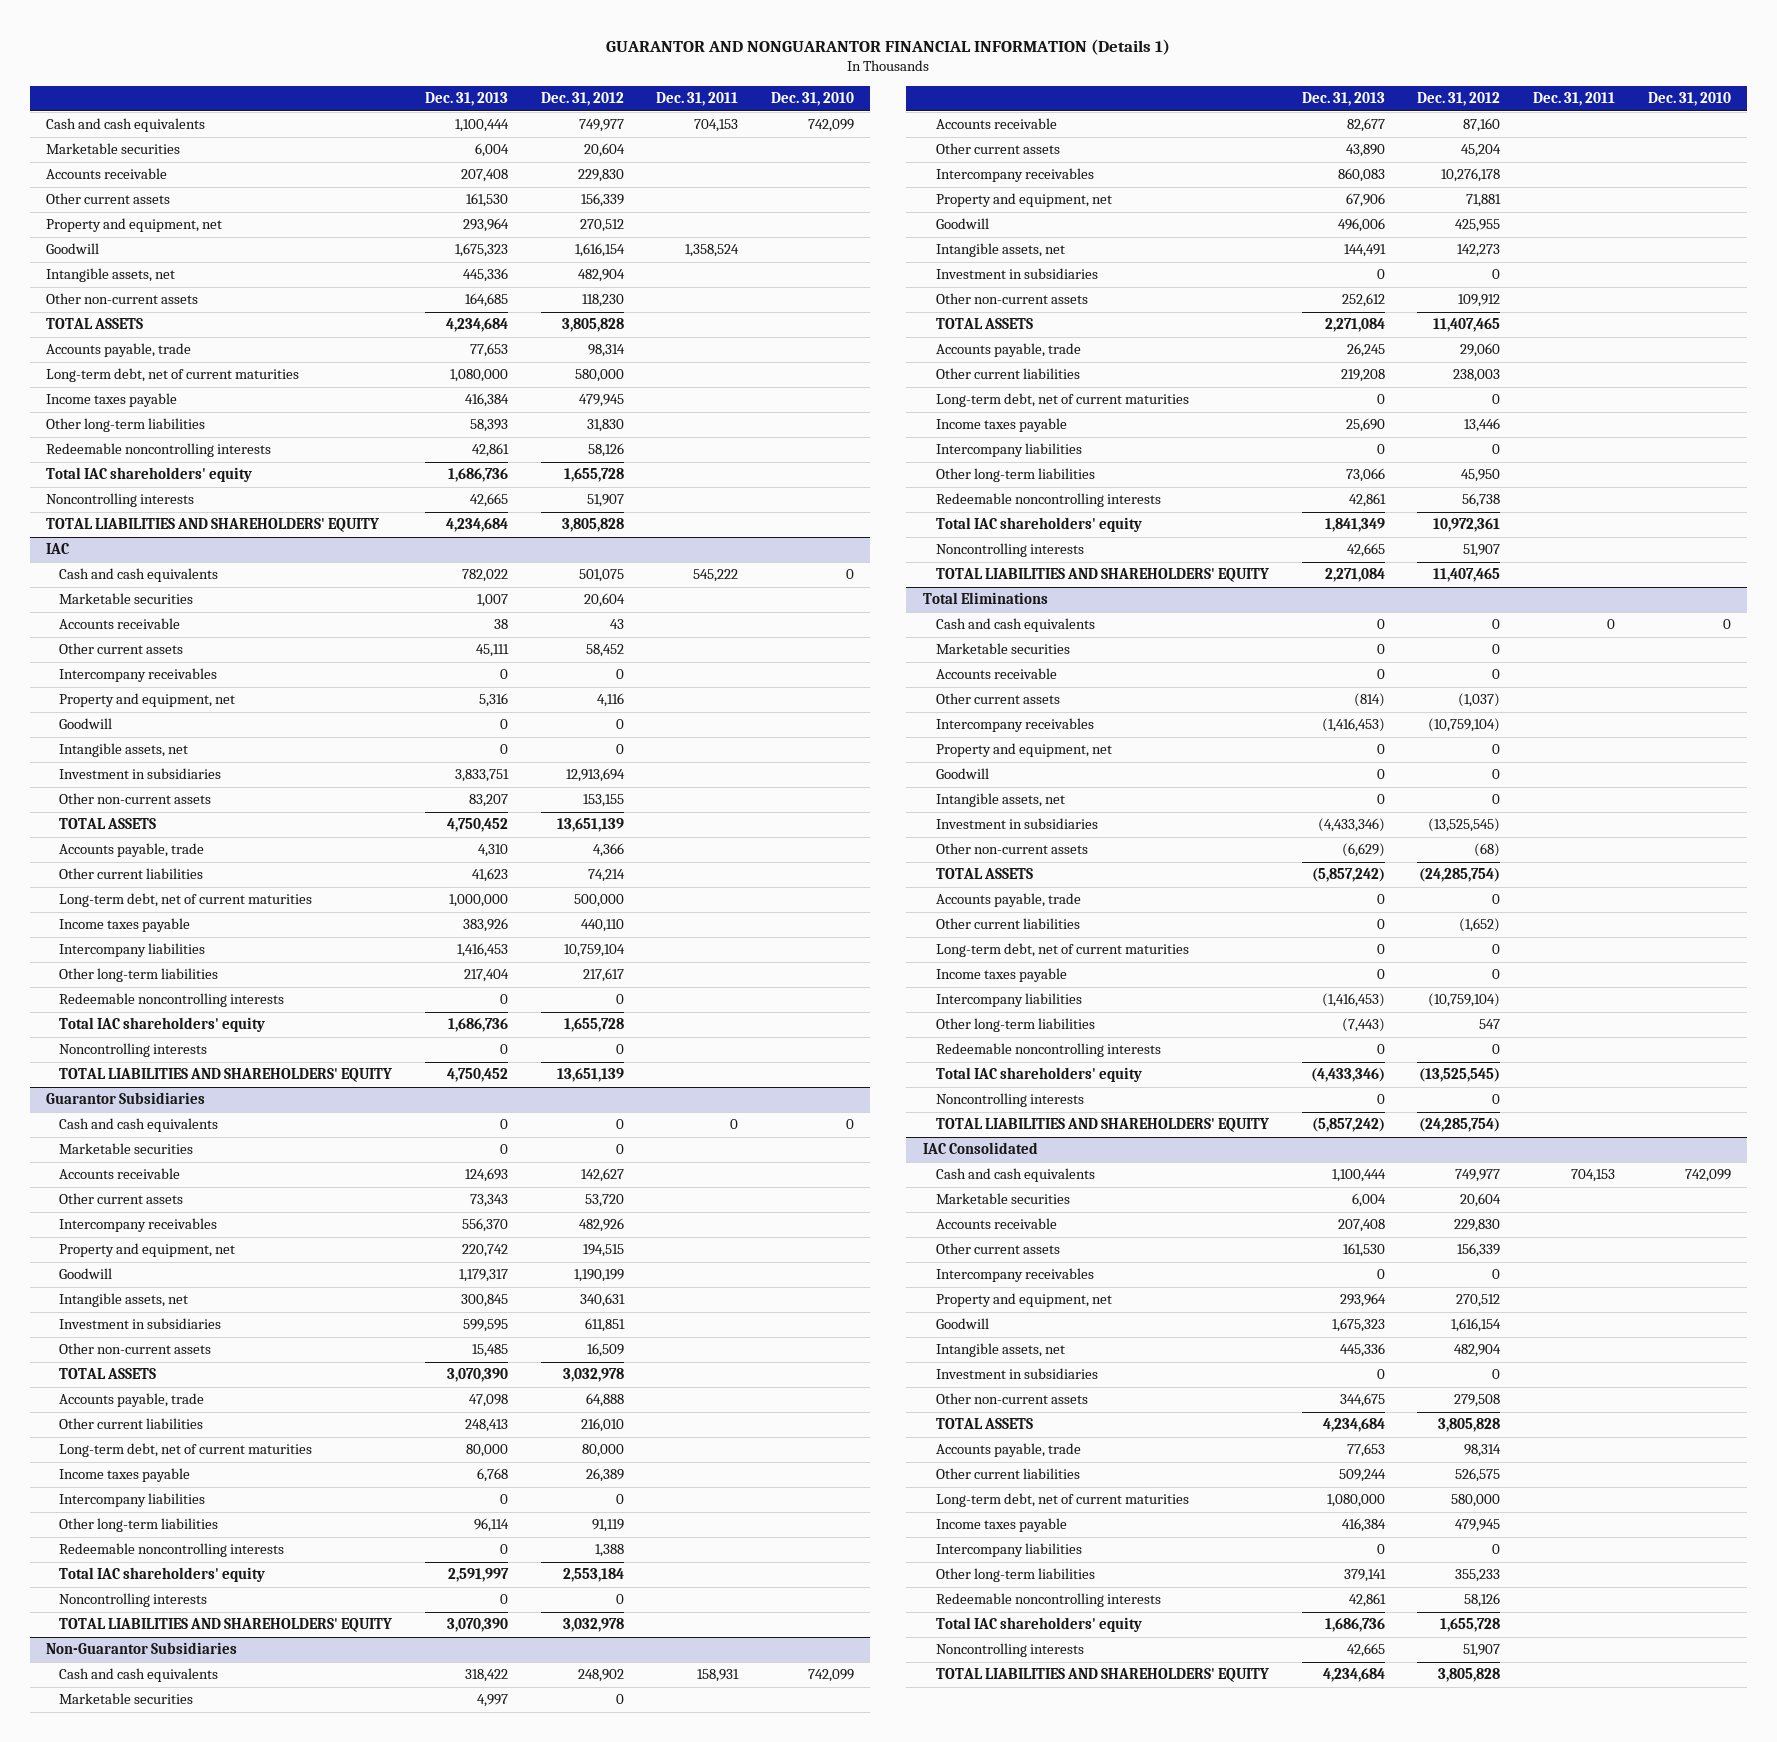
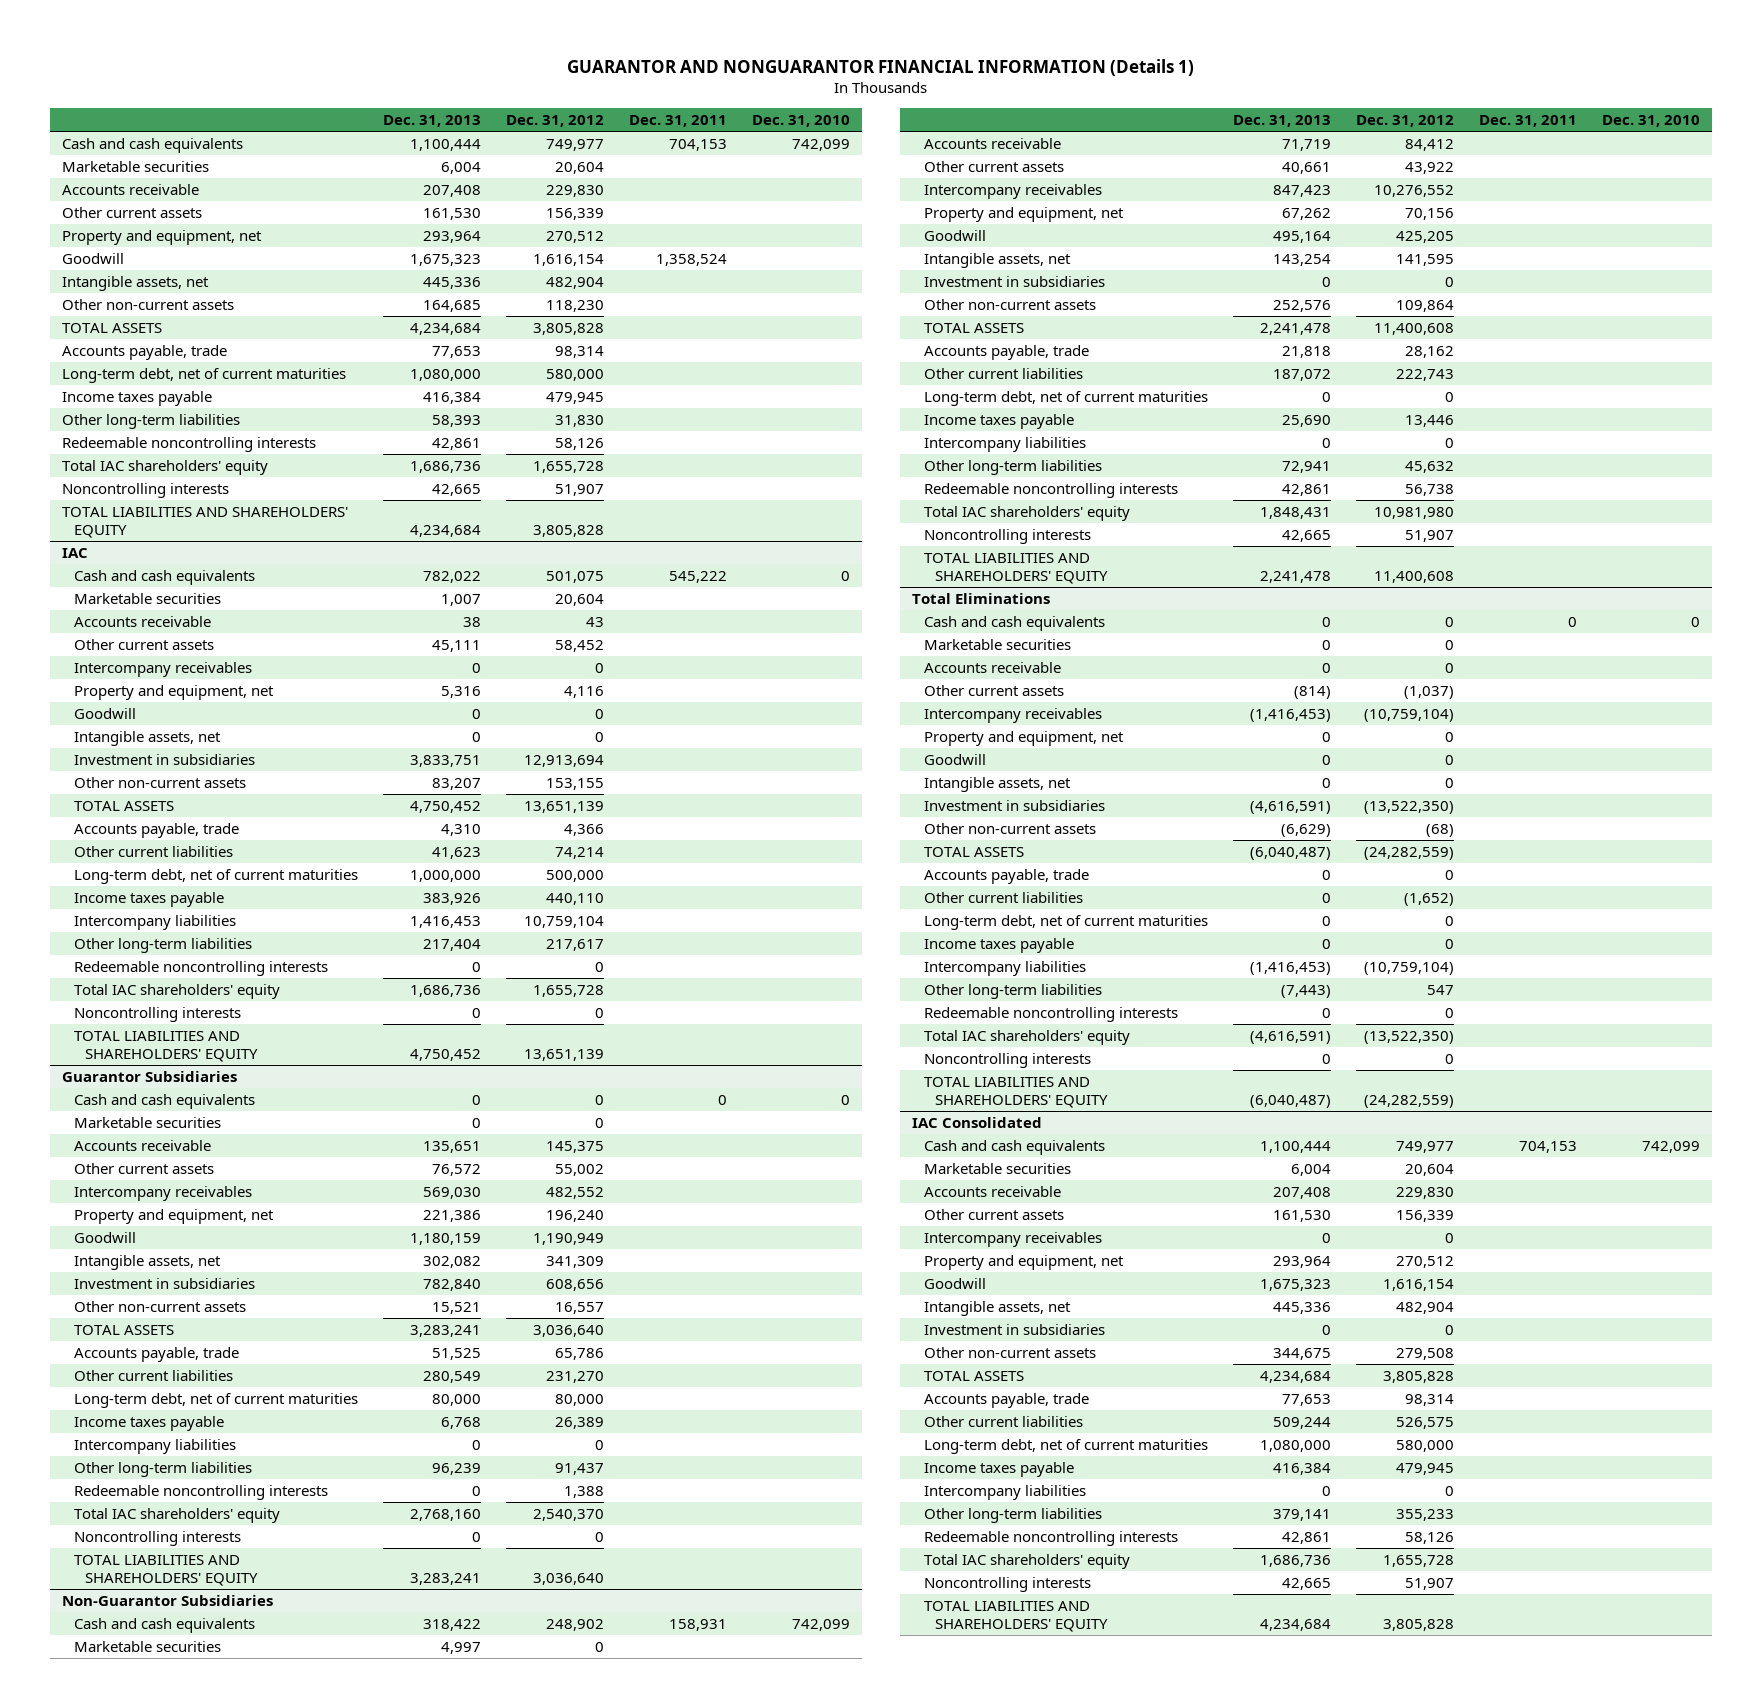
[465,1168,509,1183] 124,693 -> [422,1141,481,1154] 135,651
[580,1168,624,1183] 142,627 -> [545,1141,604,1154] 145,375
[470,1194,509,1208] 73,343 -> [431,1164,481,1177] 76,572
[584,1194,624,1208] 53,720 -> [554,1164,604,1177] 55,002
[462,1218,509,1233] 556,370 -> [422,1187,481,1200] 569,030
[578,1218,624,1233] 482,926 -> [545,1187,604,1200] 482,552
[462,1244,509,1258] 220,742 -> [422,1210,481,1223] 221,386
[582,1244,624,1258] 194,515 -> [545,1210,604,1223] 196,240
[459,1269,509,1283] 1,179,317 -> [409,1233,481,1246] 1,180,159
[573,1269,624,1283] 1,190,199 -> [532,1233,604,1246] 1,190,949
[461,1294,509,1308] 300,845 -> [422,1256,481,1269] 302,082
[579,1293,625,1308] 340,631 -> [545,1256,604,1269] 341,309
[463,1319,509,1333] 599,595 -> [422,1279,481,1292] 782,840
[584,1318,625,1333] 611,851 -> [545,1279,604,1292] 608,656
[472,1344,509,1358] 15,485 -> [431,1302,481,1315] 15,521
[586,1343,624,1358] 16,509 -> [554,1302,604,1315] 16,557
[447,1368,509,1383] 3,070,390 -> [409,1325,481,1338] 3,283,241
[562,1368,624,1383] 3,032,978 -> [532,1325,604,1338] 3,036,640
[469,1394,509,1408] 47,098 -> [431,1348,481,1361] 51,525
[585,1393,624,1408] 64,888 -> [554,1348,604,1361] 65,786
[465,1419,509,1433] 248,413 -> [422,1371,481,1384] 280,549
[580,1418,624,1433] 216,010 -> [545,1371,604,1384] 231,270
[474,1518,510,1533] 96,114 -> [431,1463,481,1476] 96,239
[591,1519,624,1533] 91,119 -> [554,1463,604,1476] 91,437
[448,1568,510,1583] 2,591,997 -> [409,1509,481,1522] 2,768,160
[562,1568,624,1583] 2,553,184 -> [532,1509,604,1522] 2,540,370
[447,1618,509,1633] 3,070,390 -> [409,1572,481,1585] 3,283,241
[562,1618,624,1633] 3,032,978 -> [532,1572,604,1585] 3,036,640
[1346,118,1385,133] 82,677 -> [1281,139,1331,152] 71,719
[1463,118,1501,133] 87,160 -> [1404,139,1454,152] 84,412
[1345,144,1385,158] 43,890 -> [1281,162,1331,175] 40,661
[1461,144,1502,158] 45,204 -> [1404,162,1454,175] 43,922
[1337,168,1385,183] 860,083 -> [1272,185,1331,198] 847,423
[1441,168,1501,183] 10,276,178 -> [1373,185,1454,198] 10,276,552
[1345,193,1385,208] 67,906 -> [1281,208,1331,221] 67,262
[1466,194,1502,208] 71,881 -> [1404,208,1454,221] 70,156
[1337,218,1385,233] 496,006 -> [1272,231,1331,244] 495,164
[1455,219,1501,233] 425,955 -> [1395,231,1454,244] 425,205
[1343,244,1386,258] 144,491 -> [1272,254,1331,267] 143,254
[1457,244,1501,258] 142,273 -> [1395,254,1454,267] 141,595
[1341,293,1385,308] 252,612 -> [1272,300,1331,313] 252,576
[1458,294,1501,308] 109,912 -> [1395,300,1454,313] 109,864
[1324,318,1385,333] 2,271,084 -> [1259,323,1331,336] 2,241,478
[1433,318,1501,333] 11,407,465 -> [1373,323,1454,336] 11,400,608
[1346,343,1385,358] 26,245 -> [1281,346,1331,359] 21,818
[1460,343,1501,358] 29,060 -> [1404,346,1454,359] 28,162
[1340,369,1385,383] 219,208 -> [1272,369,1331,382] 187,072
[1453,369,1501,383] 238,003 -> [1395,369,1454,382] 222,743
[1345,468,1385,483] 73,066 -> [1281,461,1331,474] 72,941
[1461,469,1501,483] 45,950 -> [1404,461,1454,474] 45,632
[1324,518,1385,533] 1,841,349 -> [1259,507,1331,520] 1,848,431
[1433,518,1501,533] 10,972,361 -> [1373,507,1454,520] 10,981,980
[1324,568,1385,583] 2,271,084 -> [1259,570,1331,583] 2,241,478
[1433,568,1501,583] 11,407,465 -> [1373,570,1454,583] 11,400,608
[1317,818,1385,833] (4,433,346) -> [1249,801,1331,815] (4,616,591)
[1428,818,1501,833] (13,525,545) -> [1363,801,1454,815] (13,522,350)
[1311,868,1385,883] (5,857,242) -> [1249,847,1331,861] (6,040,487)
[1419,868,1501,883] (24,285,754) -> [1363,847,1454,861] (24,282,559)
[1310,1068,1385,1083] (4,433,346) -> [1249,1031,1331,1045] (4,616,591)
[1419,1068,1501,1083] (13,525,545) -> [1363,1031,1454,1045] (13,522,350)
[1311,1118,1385,1133] (5,857,242) -> [1249,1094,1331,1108] (6,040,487)
[1419,1118,1501,1133] (24,285,754) -> [1363,1094,1454,1108] (24,282,559)

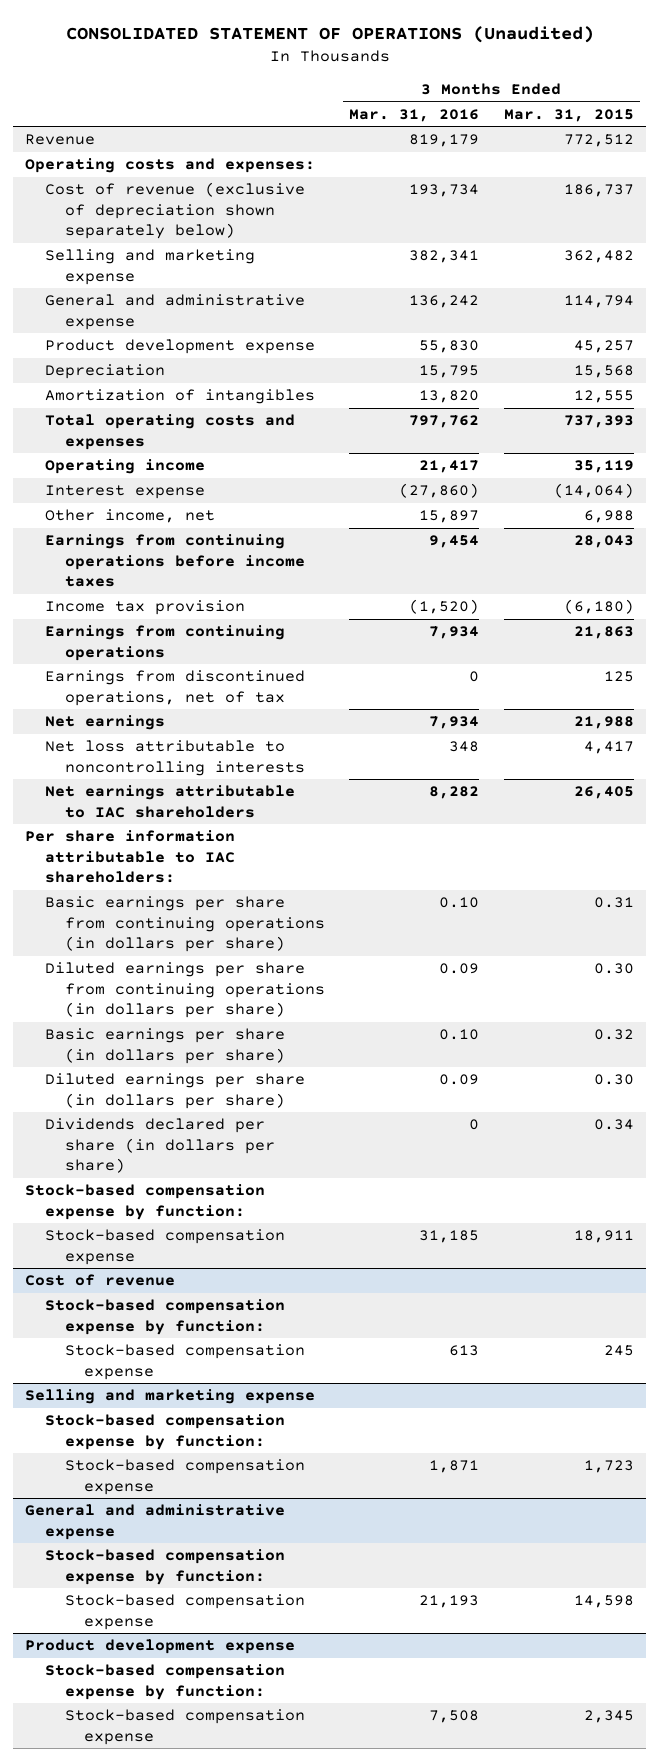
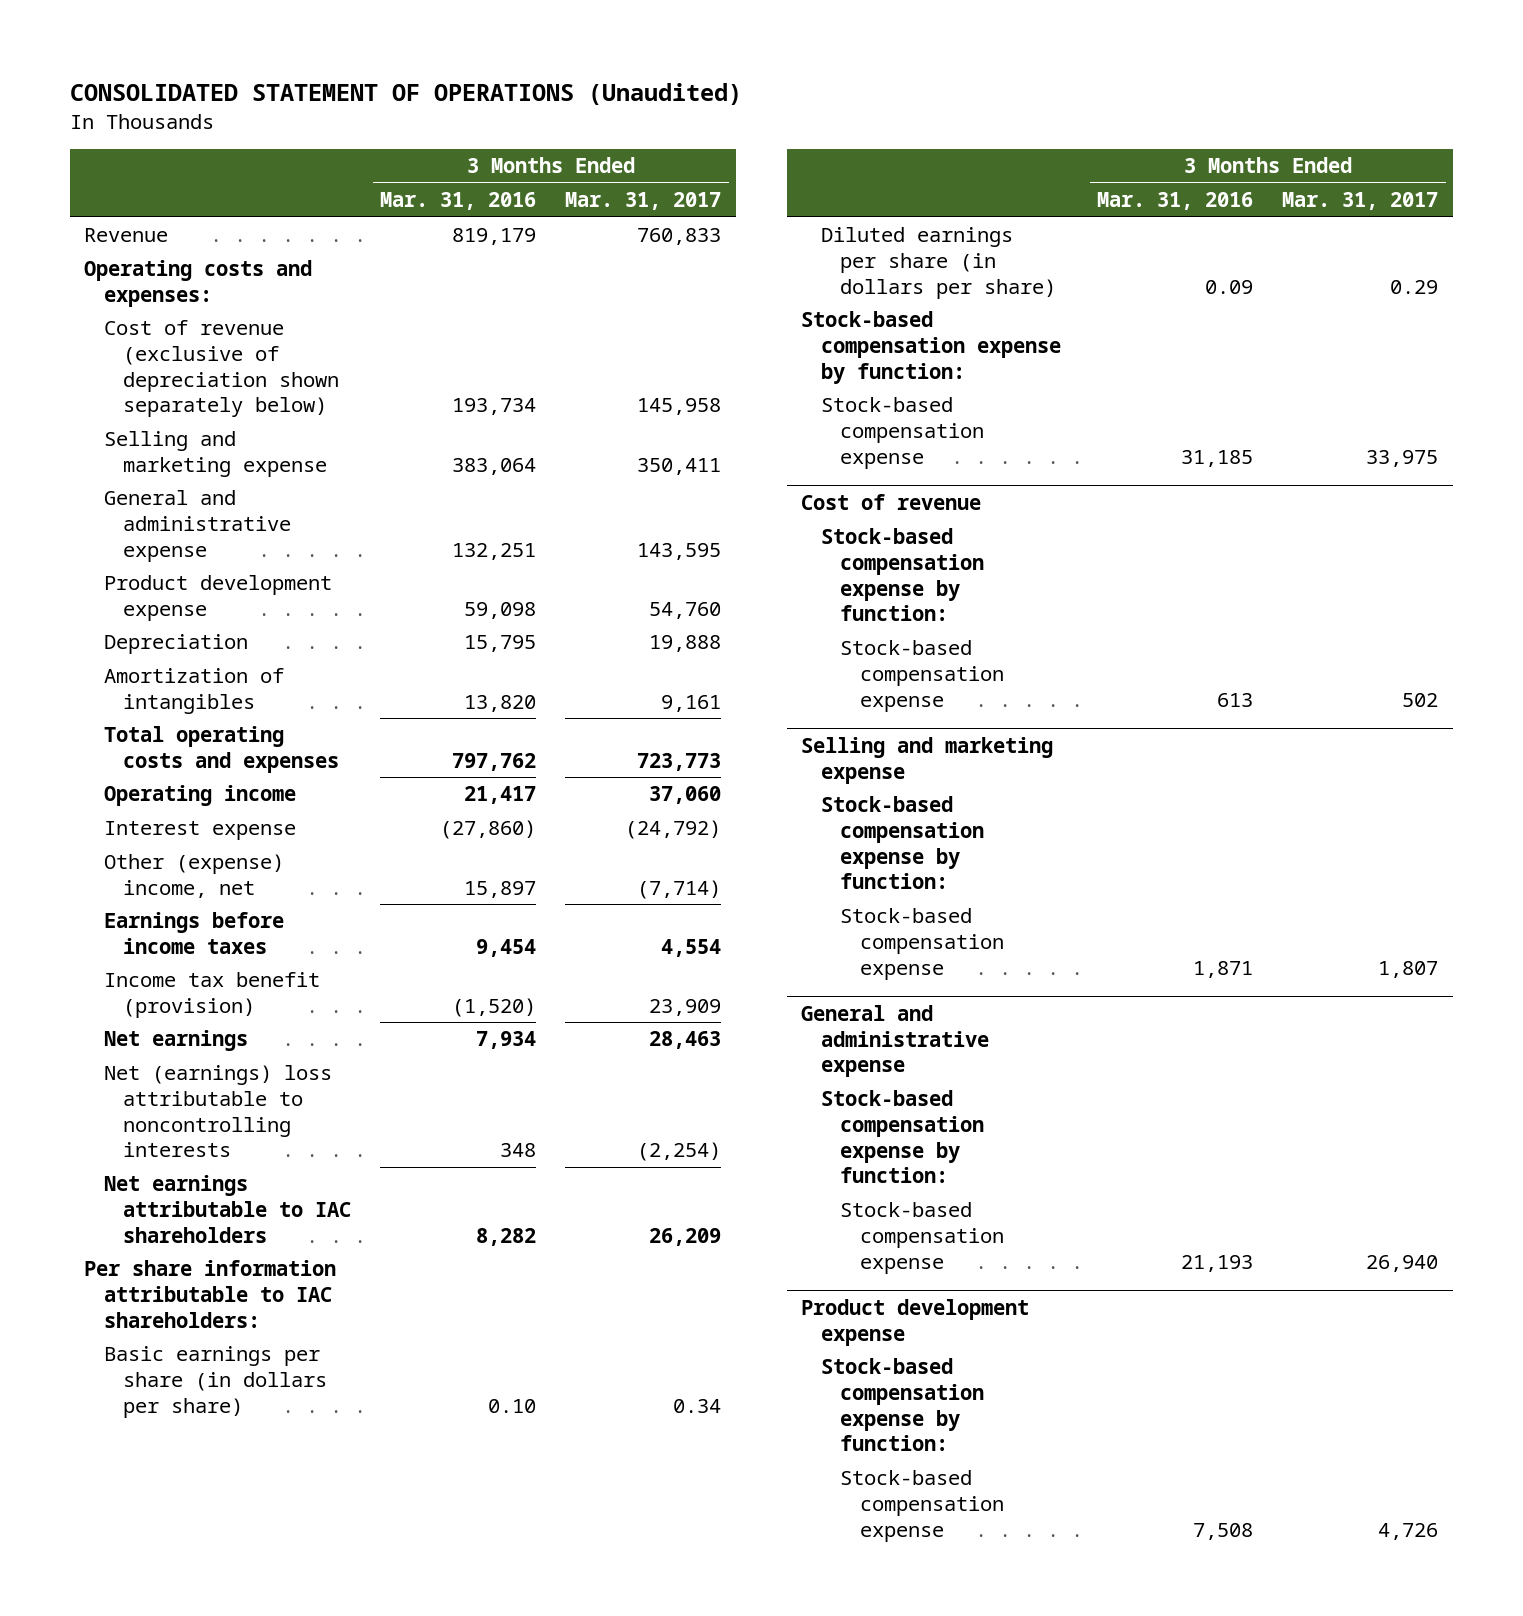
[503,108,634,122] Mar. 31, 2015 -> none
none -> [565,192,722,211] Mar. 31, 2017
[409,250,480,264] 382,341 -> [452,457,537,475] 383,064
[409,295,480,309] 136,242 -> [452,542,537,560] 132,251
[419,340,480,354] 55,830 -> [464,601,537,619] 59,098
[45,625,286,661] Earnings from continuing operations -> none
[45,670,306,706] Earnings from discontinued operations, net of tax -> none
[45,509,216,524] Other income, net -> [103,854,284,898] Other (expense) income, net
[45,534,305,588] Earnings from continuing operations before income taxes -> [103,912,284,954] Earnings before income taxes
[45,600,246,616] Income tax provision -> [103,972,320,1018] Income tax benefit (provision)
[45,740,305,776] Net loss attributable to noncontrolling interests -> [103,1065,332,1158] Net (earnings) loss attributable to noncontrolling interests
[45,896,325,953] Basic earnings per share from continuing operations (in dollars per share) -> none
[45,962,325,1019] Diluted earnings per share from continuing operations (in dollars per share) -> none
[45,1118,275,1174] Dividends declared per share (in dollars per share) -> none

